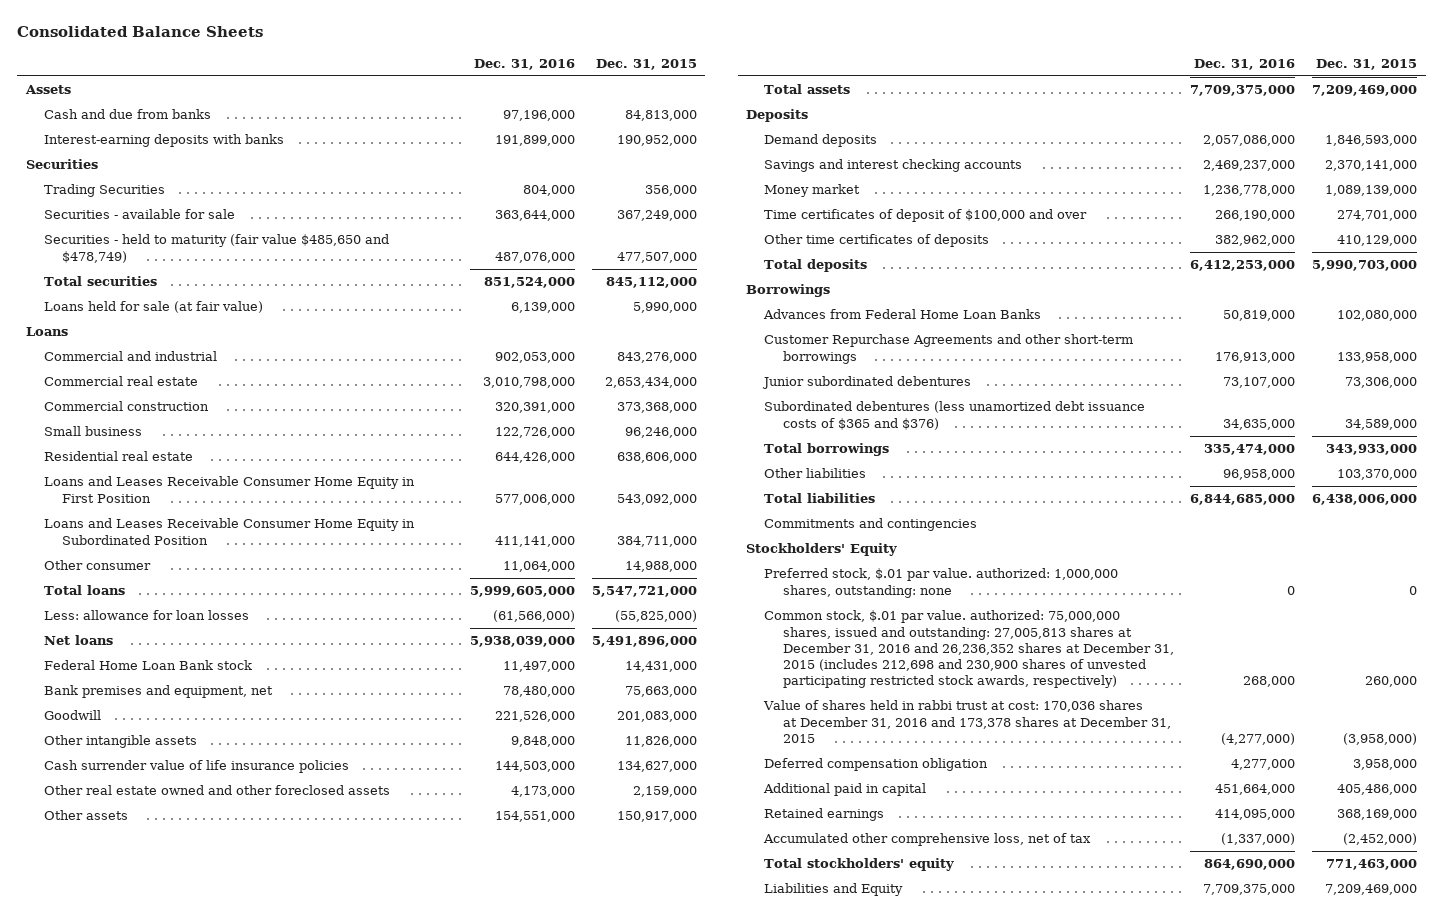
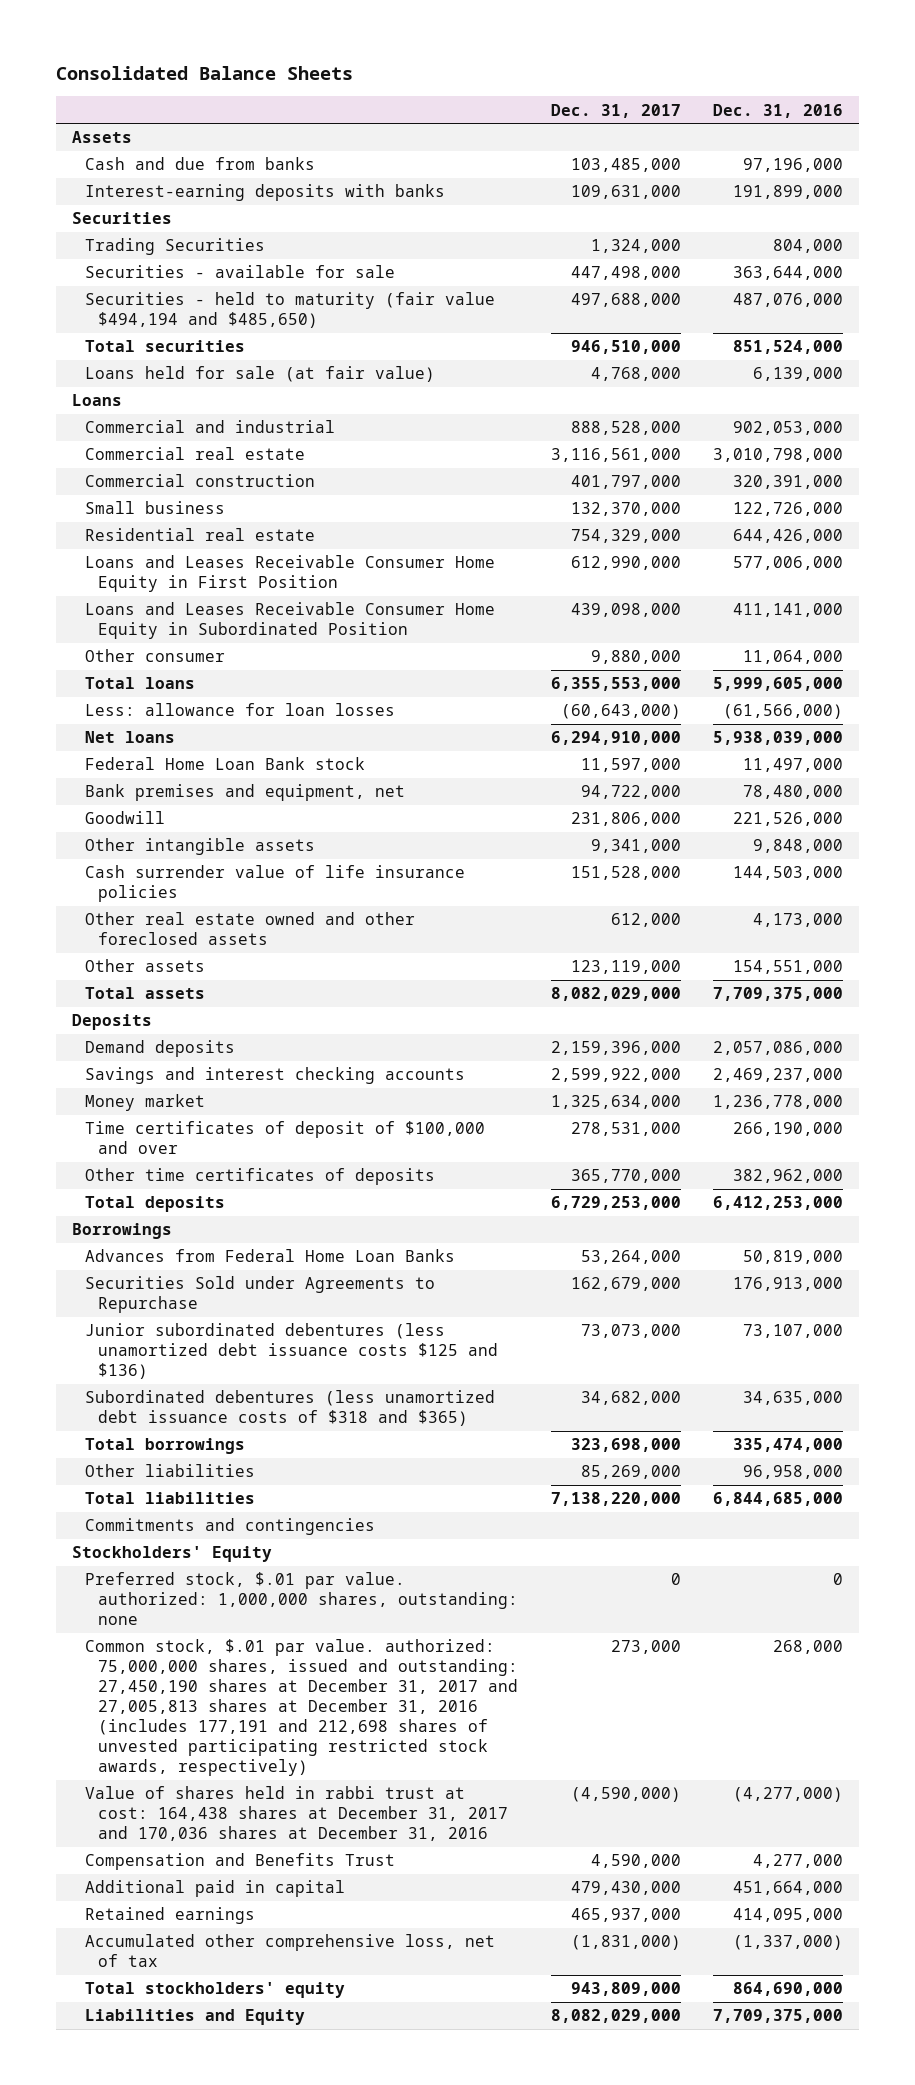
[595,58,697,70] Dec. 31, 2015 -> none
none -> [550,103,681,118] Dec. 31, 2017
[44,234,390,263] Securities - held to maturity (fair value $485,650 and $478,749) -> [84,292,495,329] Securities - held to maturity (fair value $494,194 and $485,650)
[764,334,1134,364] Customer Repurchase Agreements and other short-term borrowings -> [84,1276,435,1314] Securities Sold under Agreements to Repurchase
[762,376,972,390] Junior subordinated debentures -> [84,1323,498,1380] Junior subordinated debentures (less unamortized debt issuance costs $125 and $136)
[764,401,1146,430] Subordinated debentures (less unamortized debt issuance costs of $365 and $376) -> [84,1390,495,1427] Subordinated debentures (less unamortized debt issuance costs of $318 and $365)
[764,610,1174,689] Common stock, $.01 par value. authorized: 75,000,000 shares, issued and outstanding: 27,005,813 shares at December 31, 2016 and 26,236,352 shares at December 31, 2015 (includes 212,698 and 230,900 shares of unvested participating restricted stock awards, respectively) -> [84,1639,518,1777] Common stock, $.01 par value. authorized: 75,000,000 shares, issued and outstanding: 27,450,190 shares at December 31, 2017 and 27,005,813 shares at December 31, 2016 (includes 177,191 and 212,698 shares of unvested participating restricted stock awards, respectively)
[763,700,1171,743] Value of shares held in rabbi trust at cost: 170,036 shares at December 31, 2016 and 173,378 shares at December 31, 2015 -> [84,1786,508,1842] Value of shares held in rabbi trust at cost: 164,438 shares at December 31, 2017 and 170,036 shares at December 31, 2016
[764,758,989,772] Deferred compensation obligation -> [84,1853,395,1871] Compensation and Benefits Trust

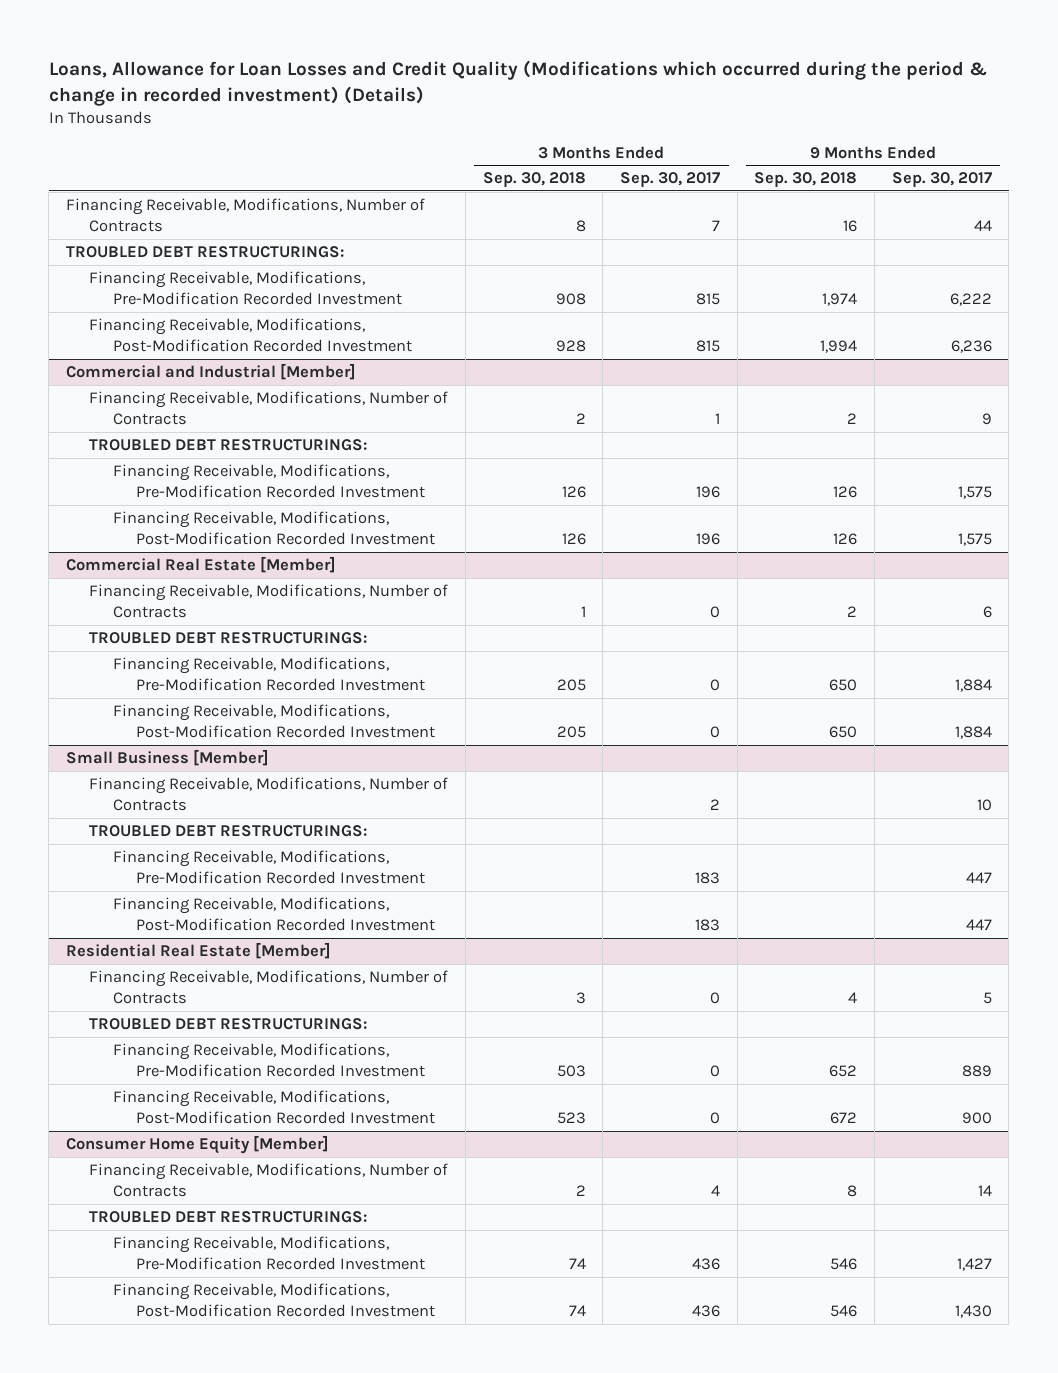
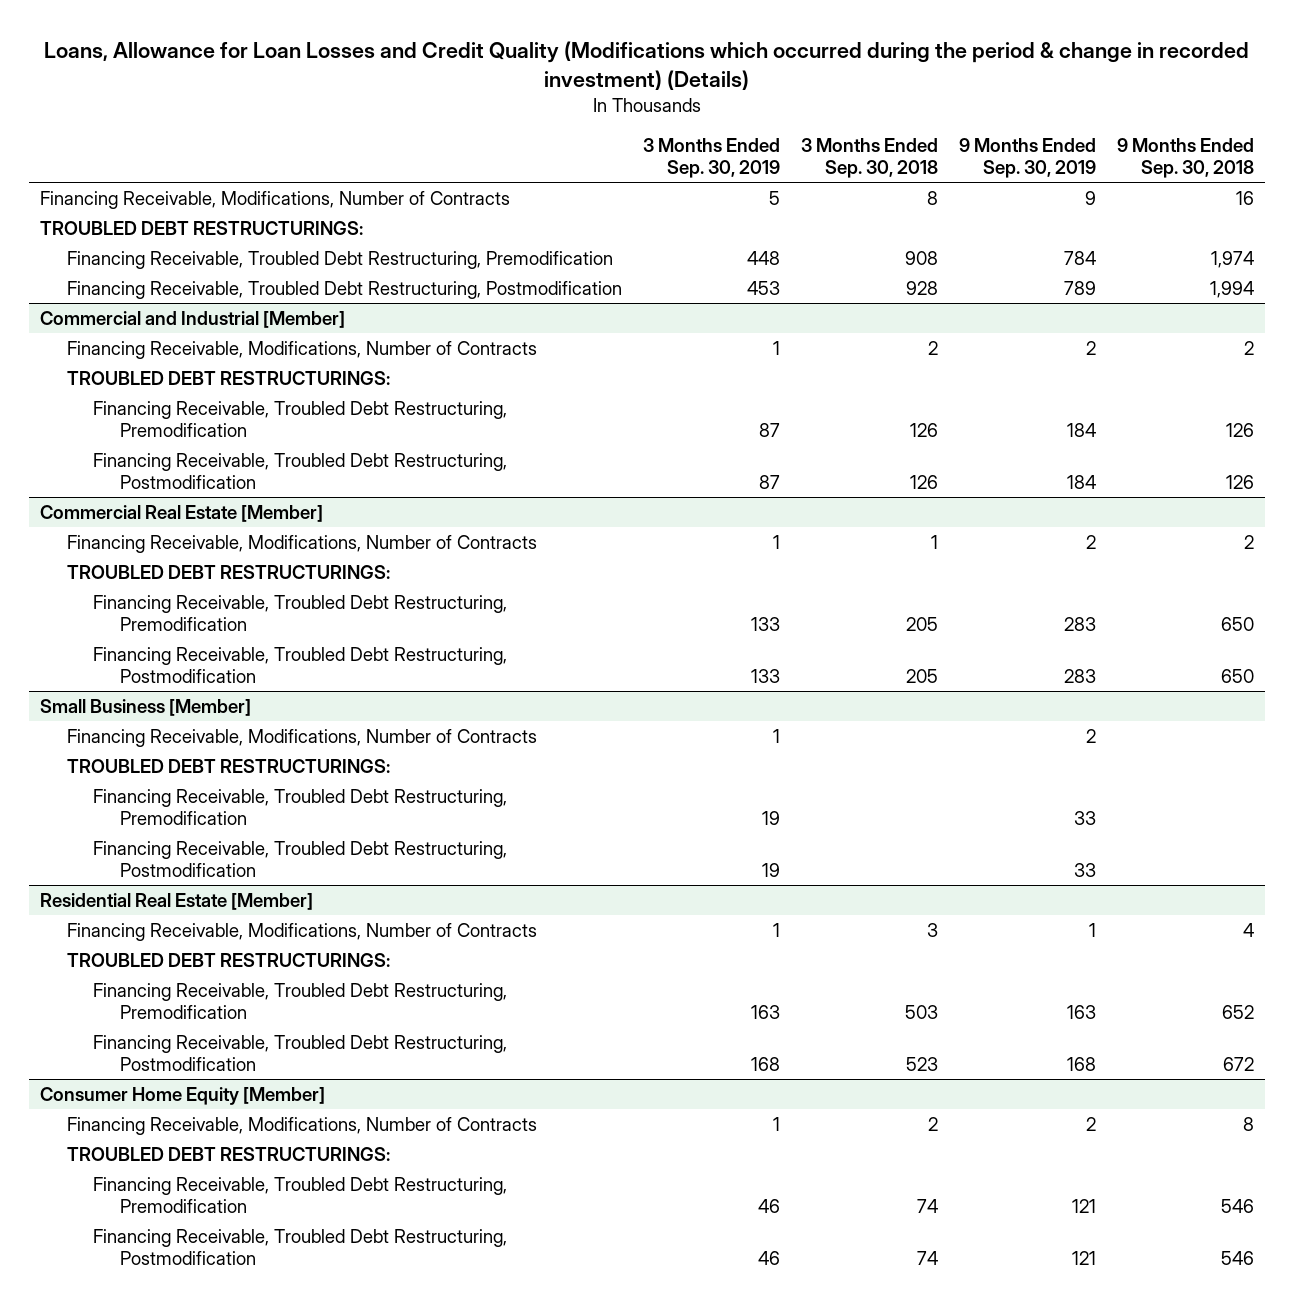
[619,172,720,188] Sep. 30, 2017 -> none
[891,172,992,188] Sep. 30, 2017 -> none
none -> [642,138,780,178] 3 Months Ended Sep. 30, 2019
none -> [959,138,1097,178] 9 Months Ended Sep. 30, 2019
[89,271,402,306] Financing Receivable, Modifications, Pre-Modification Recorded Investment -> [66,250,613,269] Financing Receivable, Troubled Debt Restructuring, Premodification
[89,318,412,353] Financing Receivable, Modifications, Post-Modification Recorded Investment -> [66,280,622,299] Financing Receivable, Troubled Debt Restructuring, Postmodification
[112,464,425,499] Financing Receivable, Modifications, Pre-Modification Recorded Investment -> [93,400,508,437] Financing Receivable, Troubled Debt Restructuring, Premodification
[112,511,435,546] Financing Receivable, Modifications, Post-Modification Recorded Investment -> [93,452,508,489] Financing Receivable, Troubled Debt Restructuring, Postmodification
[112,657,425,692] Financing Receivable, Modifications, Pre-Modification Recorded Investment -> [93,594,508,631] Financing Receivable, Troubled Debt Restructuring, Premodification
[112,704,435,739] Financing Receivable, Modifications, Post-Modification Recorded Investment -> [93,646,508,683] Financing Receivable, Troubled Debt Restructuring, Postmodification
[112,850,425,885] Financing Receivable, Modifications, Pre-Modification Recorded Investment -> [93,788,508,825] Financing Receivable, Troubled Debt Restructuring, Premodification
[112,897,435,932] Financing Receivable, Modifications, Post-Modification Recorded Investment -> [93,840,508,877] Financing Receivable, Troubled Debt Restructuring, Postmodification
[112,1043,425,1078] Financing Receivable, Modifications, Pre-Modification Recorded Investment -> [93,982,508,1019] Financing Receivable, Troubled Debt Restructuring, Premodification
[112,1090,435,1125] Financing Receivable, Modifications, Post-Modification Recorded Investment -> [93,1034,508,1071] Financing Receivable, Troubled Debt Restructuring, Postmodification
[112,1236,425,1271] Financing Receivable, Modifications, Pre-Modification Recorded Investment -> [93,1176,508,1213] Financing Receivable, Troubled Debt Restructuring, Premodification
[112,1283,435,1318] Financing Receivable, Modifications, Post-Modification Recorded Investment -> [93,1228,508,1265] Financing Receivable, Troubled Debt Restructuring, Postmodification

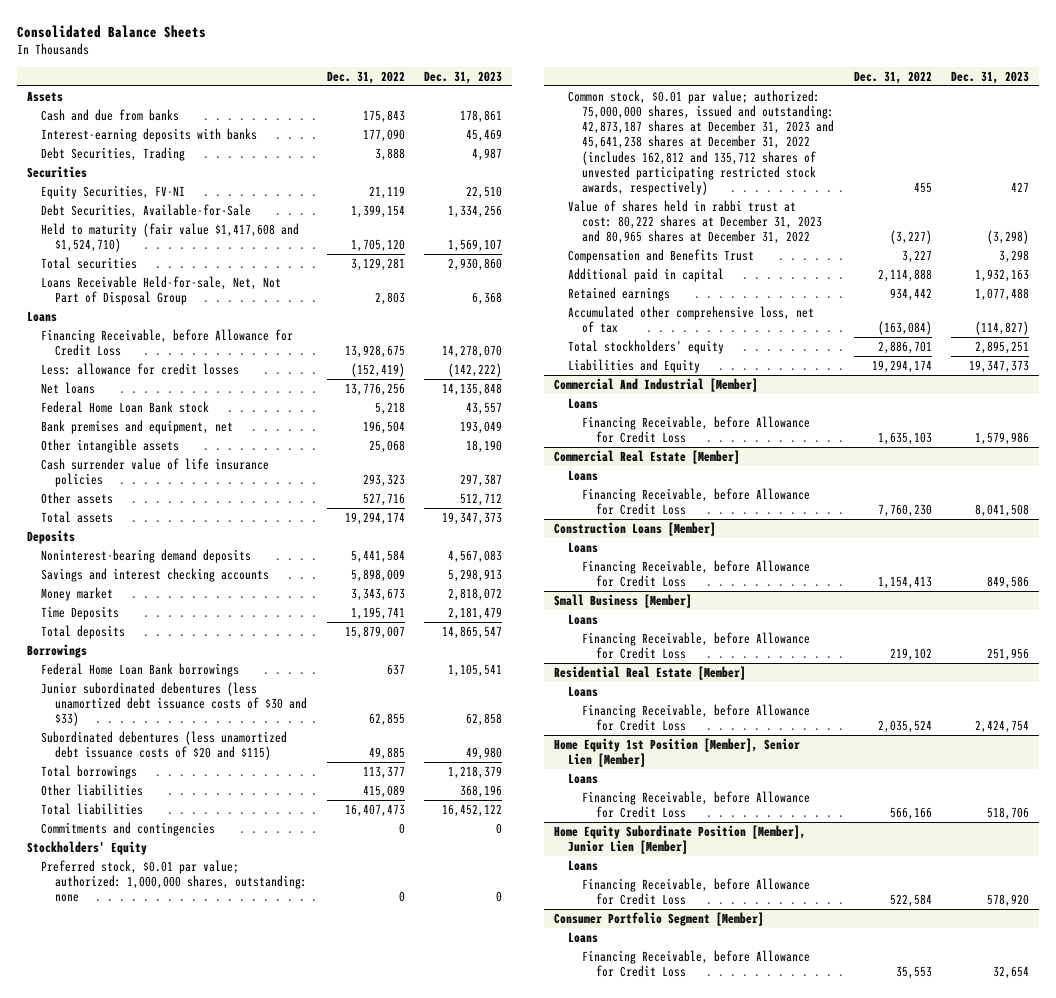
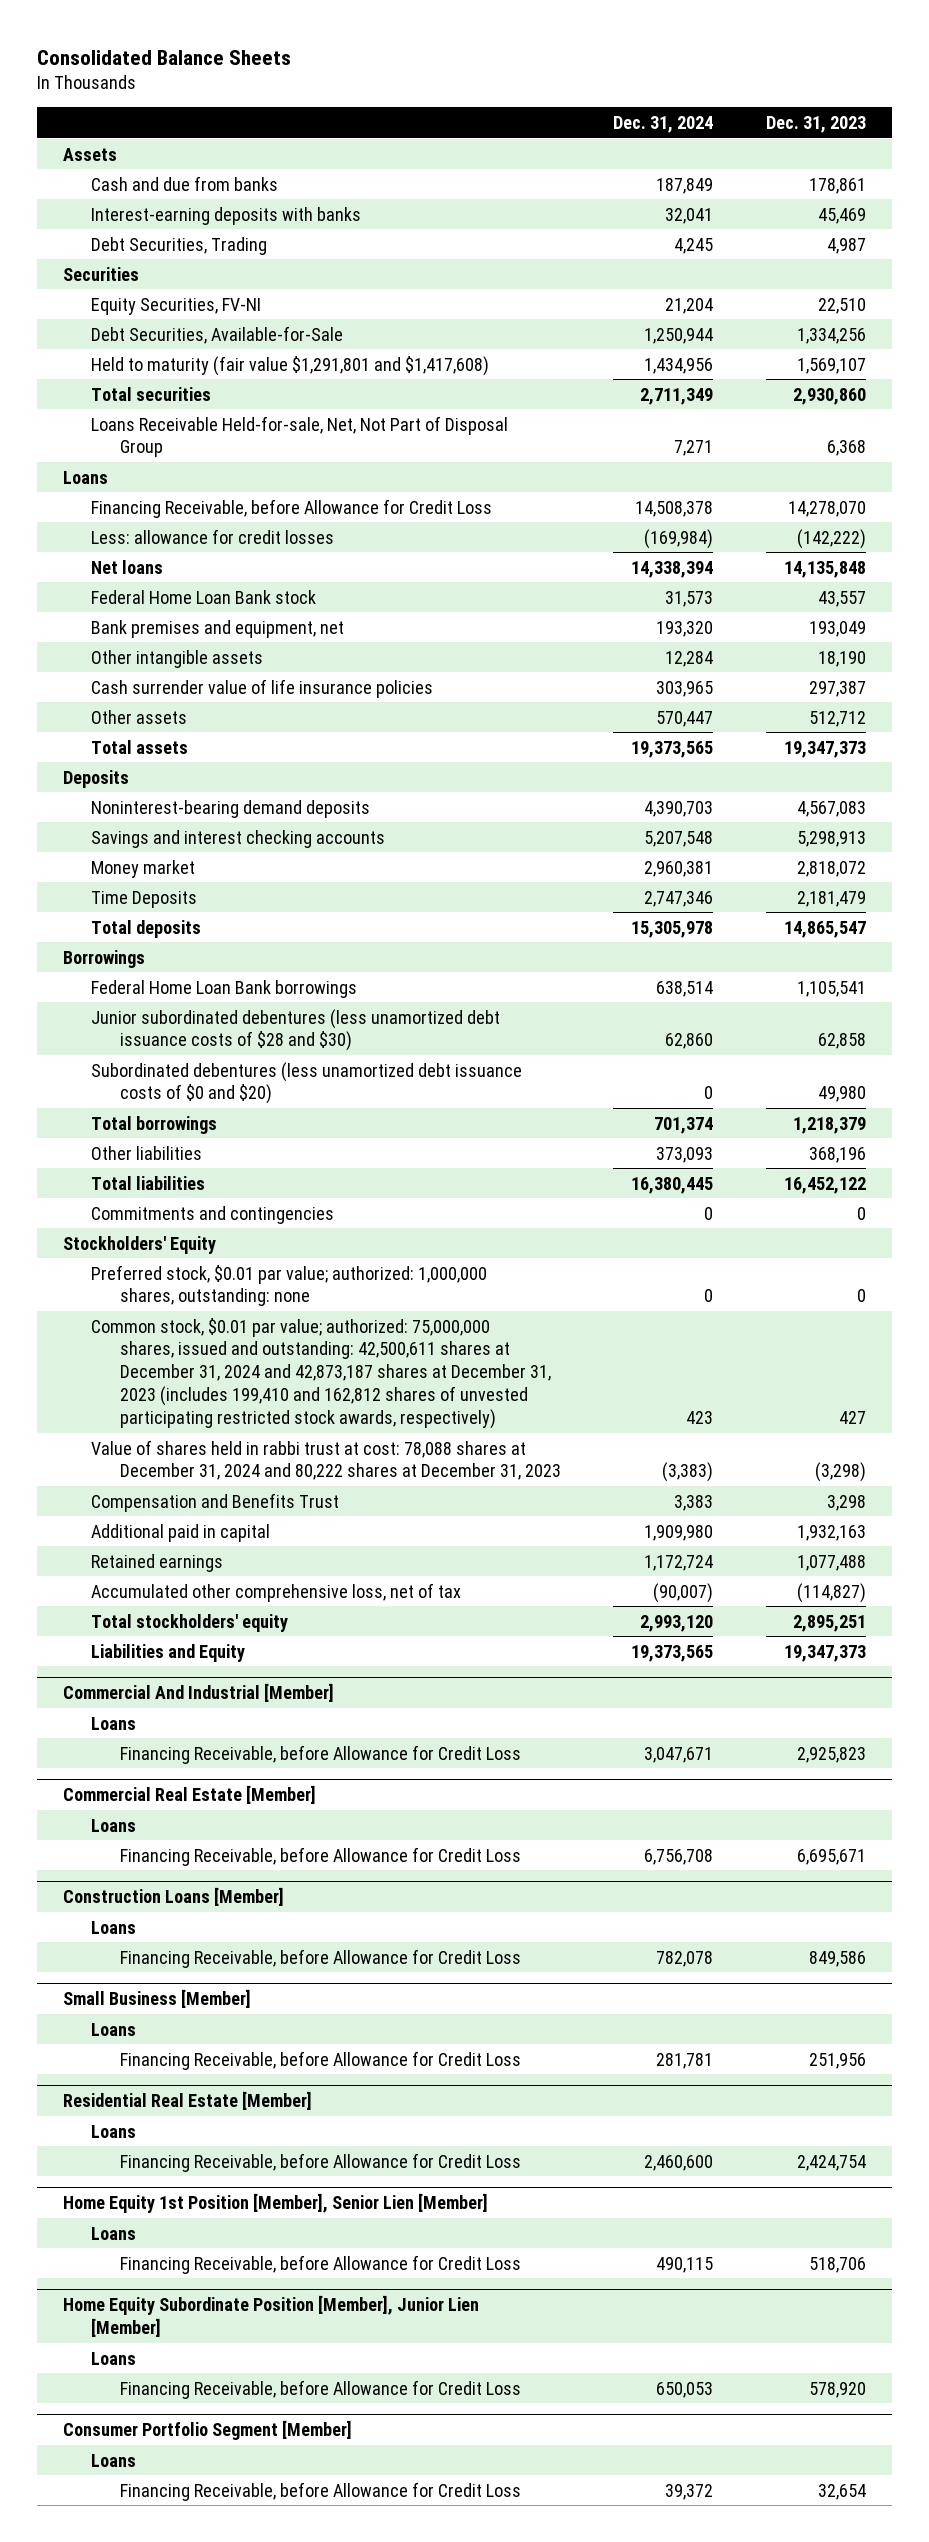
[326,70,405,84] Dec. 31, 2022 -> none
none -> [613,116,714,134] Dec. 31, 2024
[40,222,299,253] Held to maturity (fair value $1,417,608 and $1,524,710) -> [91,355,490,376] Held to maturity (fair value $1,291,801 and $1,417,608)
[40,681,307,727] Junior subordinated debentures (less unamortized debt issuance costs of $30 and $33) -> [91,1008,501,1052] Junior subordinated debentures (less unamortized debt issuance costs of $28 and $30)
[40,730,287,761] Subordinated debentures (less unamortized debt issuance costs of $20 and $115) -> [91,1061,523,1105] Subordinated debentures (less unamortized debt issuance costs of $0 and $20)
[567,89,834,195] Common stock, $0.01 par value; authorized: 75,000,000 shares, issued and outstanding: 42,873,187 shares at December 31, 2023 and 45,641,238 shares at December 31, 2022 (includes 162,812 and 135,712 shares of unvested participating restricted stock awards, respectively) -> [91,1317,551,1430] Common stock, $0.01 par value; authorized: 75,000,000 shares, issued and outstanding: 42,500,611 shares at December 31, 2024 and 42,873,187 shares at December 31, 2023 (includes 199,410 and 162,812 shares of unvested participating restricted stock awards, respectively)
[567,199,822,245] Value of shares held in rabbi trust at cost: 80,222 shares at December 31, 2023 and 80,965 shares at December 31, 2022 -> [91,1439,561,1481] Value of shares held in rabbi trust at cost: 78,088 shares at December 31, 2024 and 80,222 shares at December 31, 2023
[975,432,1030,446] 1,579,986 -> [796,1746,866,1763] 2,925,823
[975,504,1030,518] 8,041,508 -> [796,1848,866,1865] 6,695,671

